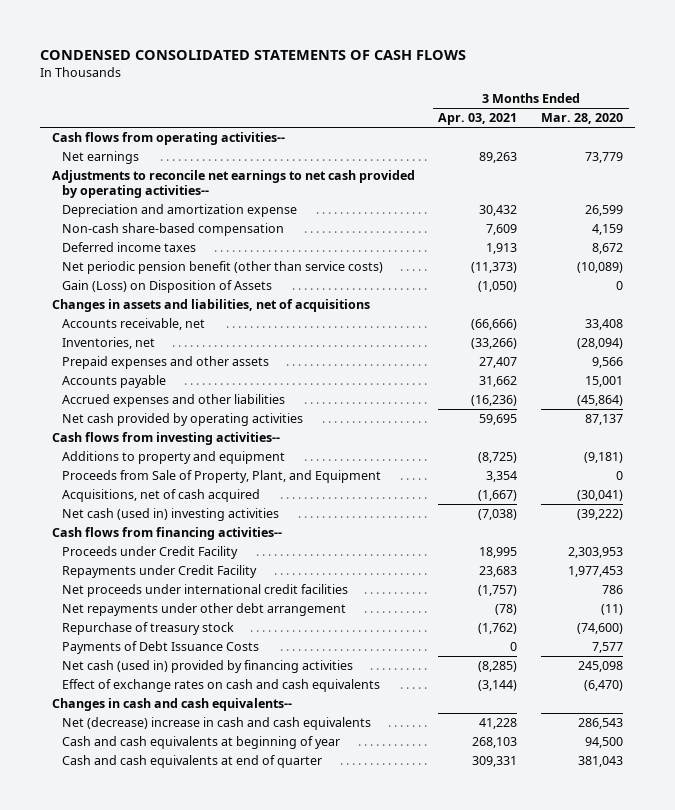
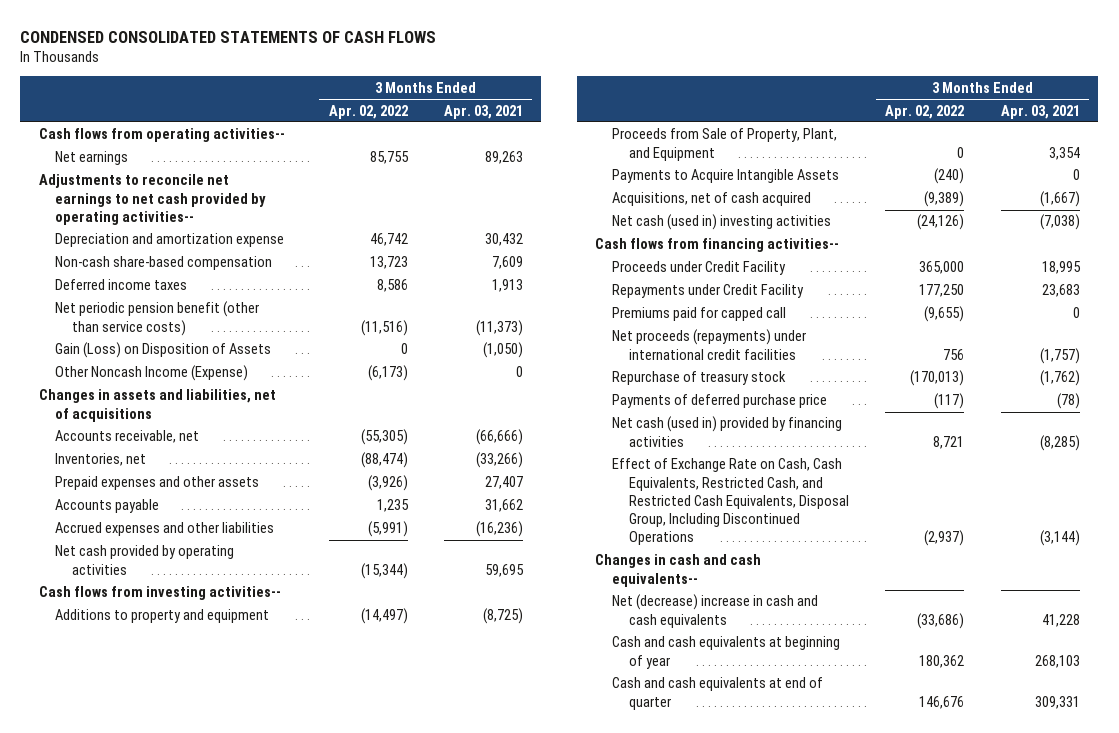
[541,113,624,125] Mar. 28, 2020 -> none
none -> [328,104,408,119] Apr. 02, 2022
none -> [55,365,249,382] Other Noncash Income (Expense)
none -> [612,169,840,184] Payments to Acquire Intangible Assets
[62,603,347,617] Net repayments under other debt arrangement -> none
none -> [612,307,787,322] Premiums paid for capped call
[62,584,349,598] Net proceeds under international credit facilities -> [612,329,807,360] Net proceeds (repayments) under international credit facilities
[62,641,260,655] Payments of Debt Issuance Costs -> none
none -> [612,394,828,409] Payments of deferred purchase price
[62,679,381,693] Effect of exchange rates on cash and cash equivalents -> [612,458,849,546] Effect of Exchange Rate on Cash, Cash Equivalents, Restricted Cash, and Restricted Cash Equivalents, Disposal Group, Including Discontinued Operations

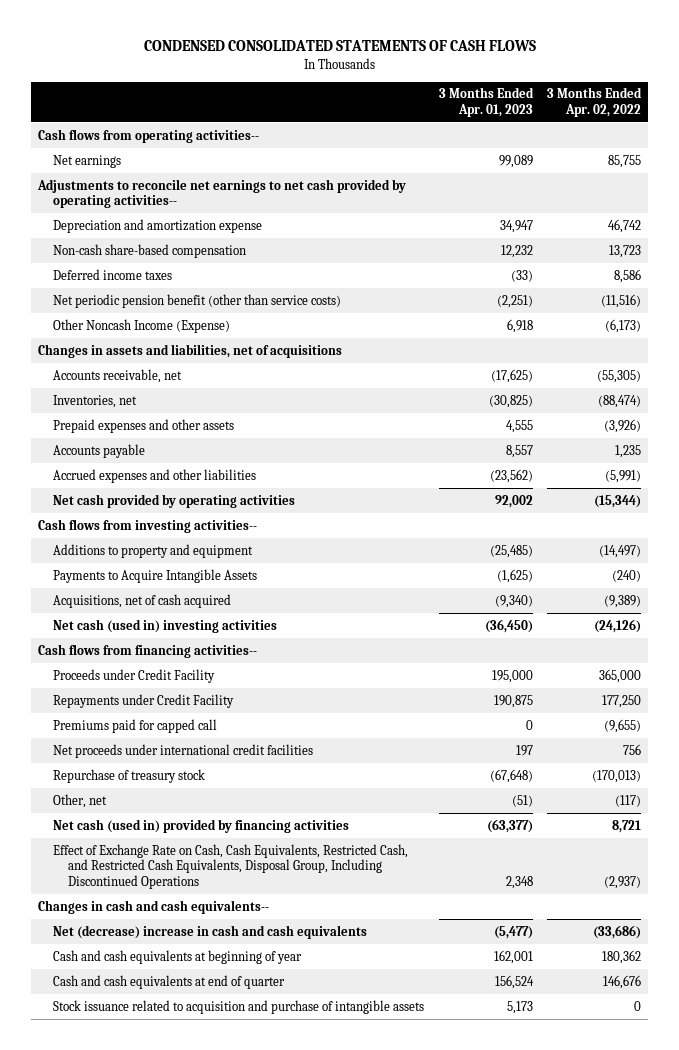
[444,104,524,119] Apr. 03, 2021 -> none
none -> [438,87,534,117] 3 Months Ended Apr. 01, 2023
[55,342,272,359] Gain (Loss) on Disposition of Assets -> none
[612,128,838,161] Proceeds from Sale of Property, Plant, and Equipment -> none
[612,329,807,360] Net proceeds (repayments) under international credit facilities -> [53,743,314,758] Net proceeds under international credit facilities
[612,394,828,409] Payments of deferred purchase price -> [53,793,108,808] Other, net
none -> [53,999,425,1014] Stock issuance related to acquisition and purchase of intangible assets

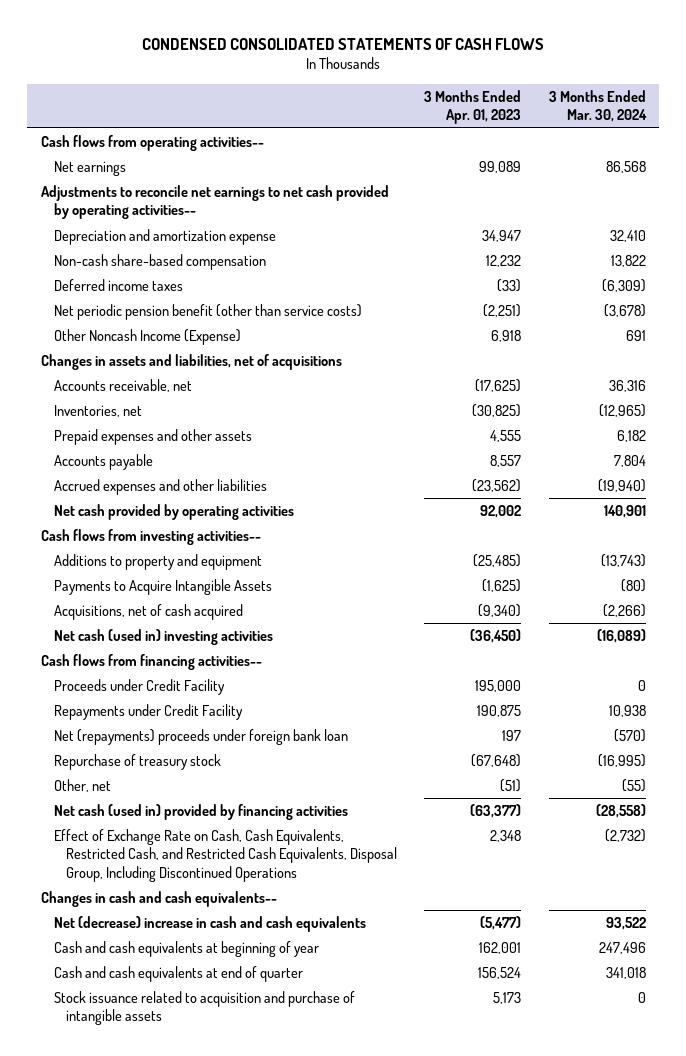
[546,87,642,117] 3 Months Ended Apr. 02, 2022 -> none
none -> [548,89,647,123] 3 Months Ended Mar. 30, 2024
[53,718,218,733] Premiums paid for capped call -> none
[53,743,314,758] Net proceeds under international credit facilities -> [53,728,348,745] Net (repayments) proceeds under foreign bank loan

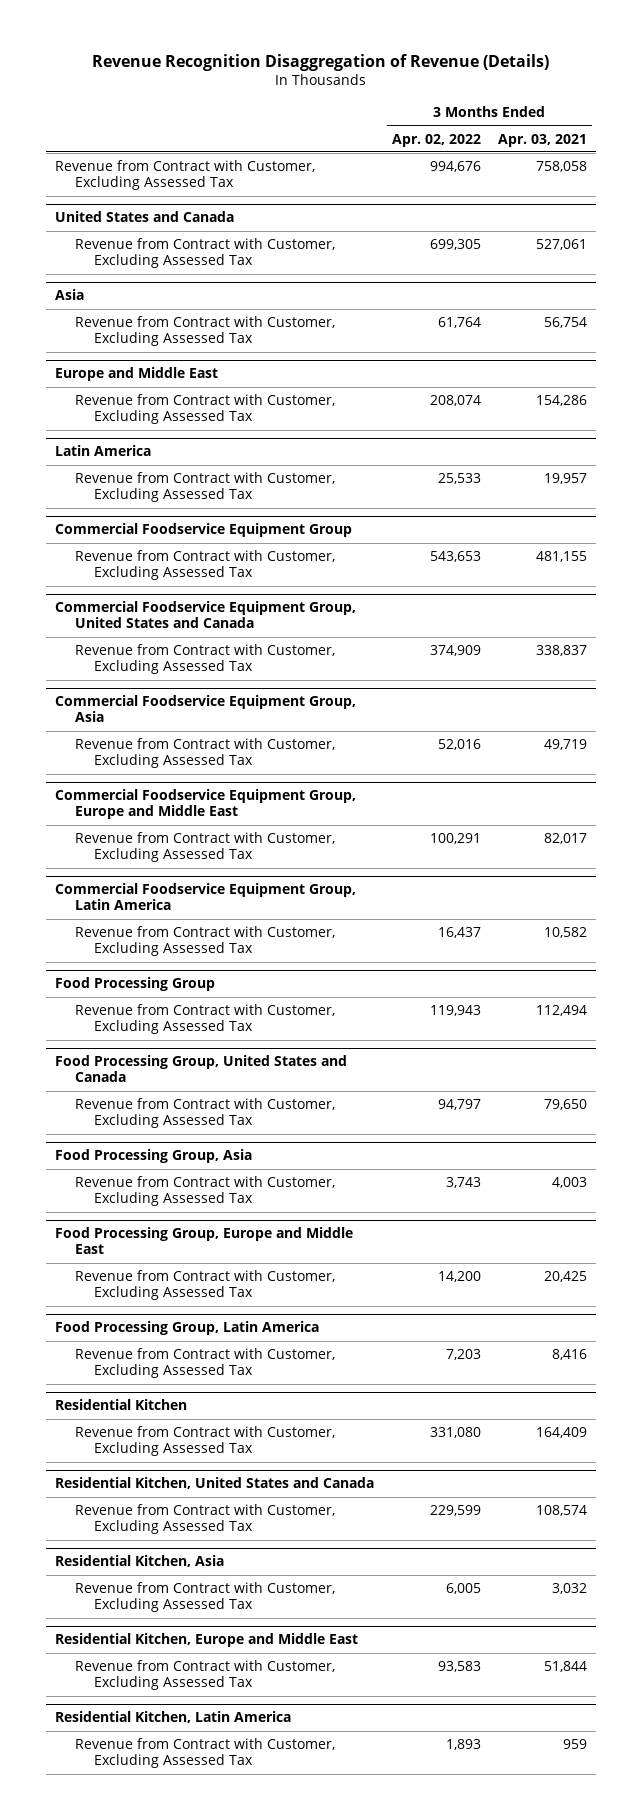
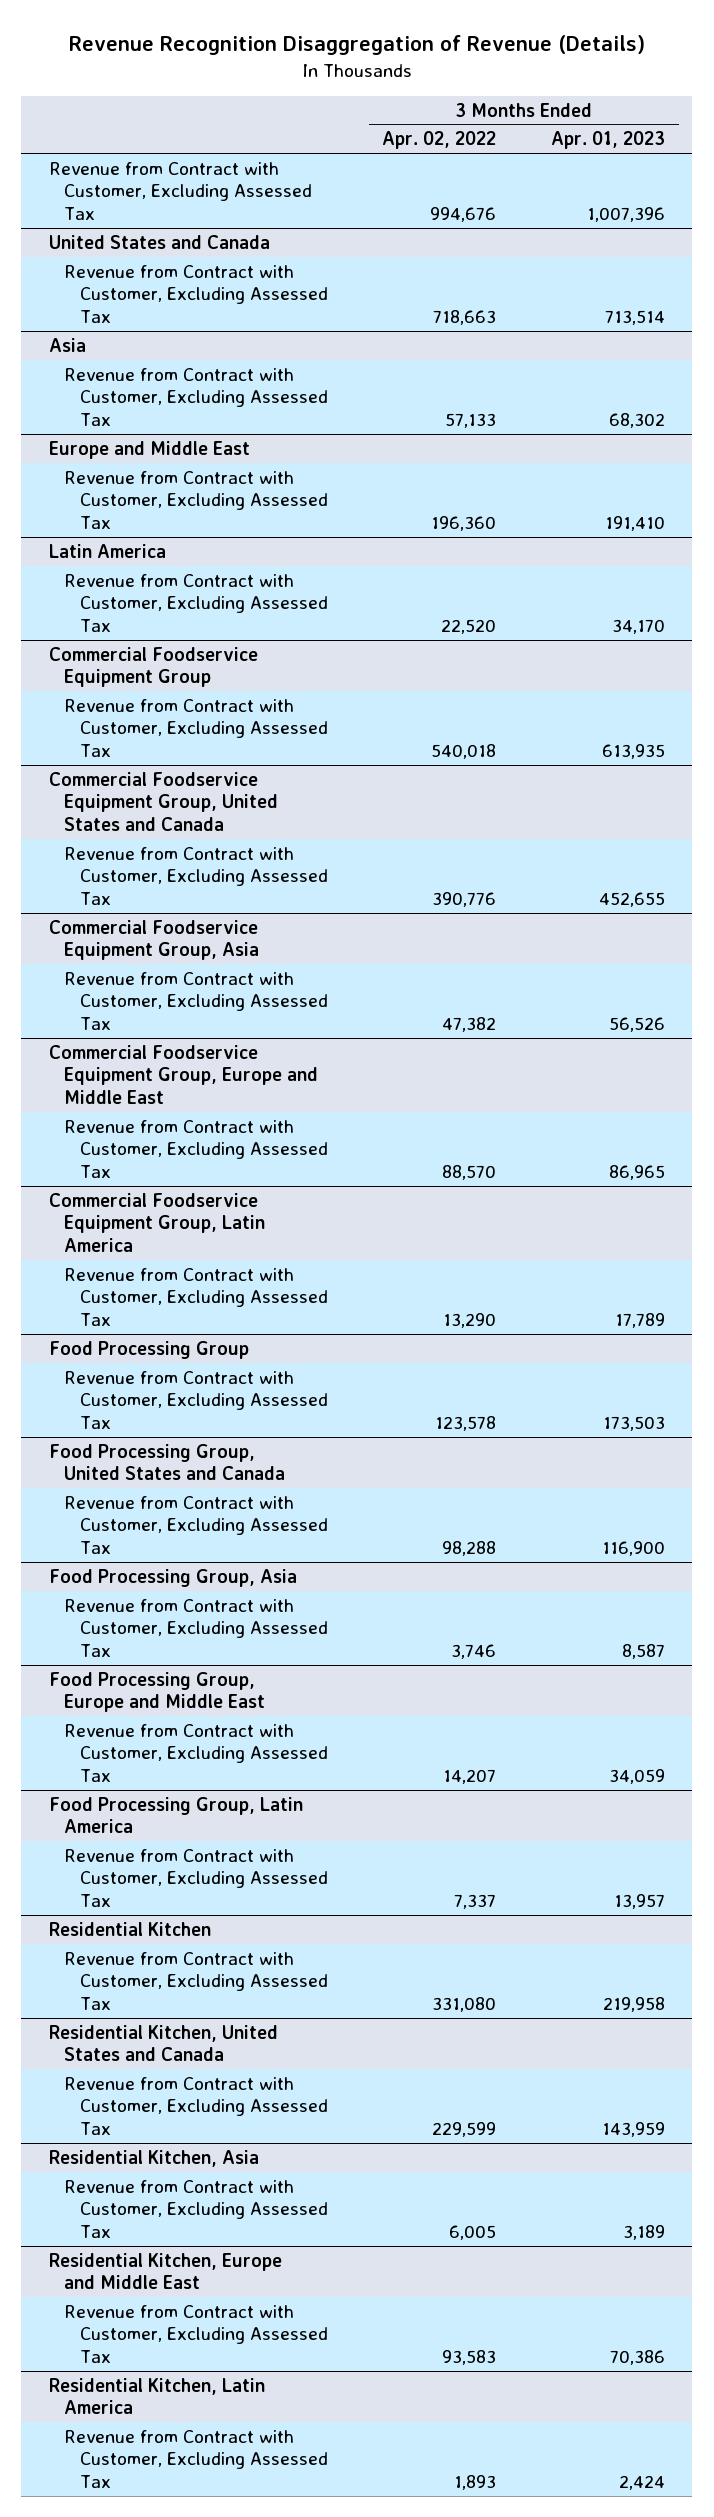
[498,133,588,147] Apr. 03, 2021 -> none
none -> [551,131,666,150] Apr. 01, 2023
[429,239,481,251] 699,305 -> [433,309,497,325] 718,663
[437,317,481,329] 61,764 -> [445,412,497,428] 57,133
[429,395,481,407] 208,074 -> [431,515,497,531] 196,360
[437,473,481,485] 25,533 -> [441,618,497,634] 22,520
[429,551,481,563] 543,653 -> [431,743,497,759] 540,018
[429,645,481,657] 374,909 -> [432,891,497,907] 390,776
[437,739,481,751] 52,016 -> [442,1016,497,1032] 47,382
[429,833,481,845] 100,291 -> [442,1164,497,1180] 88,570
[437,927,481,939] 16,437 -> [443,1312,497,1328] 13,290
[429,1005,481,1017] 119,943 -> [435,1415,497,1431] 123,578
[437,1099,481,1111] 94,797 -> [442,1540,497,1556] 98,288
[445,1177,481,1189] 3,743 -> [451,1643,497,1659] 3,746
[437,1271,481,1283] 14,200 -> [443,1768,497,1784] 14,207
[445,1349,481,1361] 7,203 -> [454,1893,497,1909] 7,337

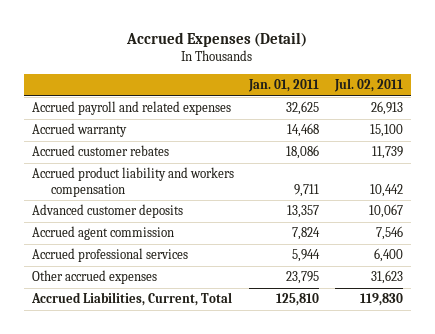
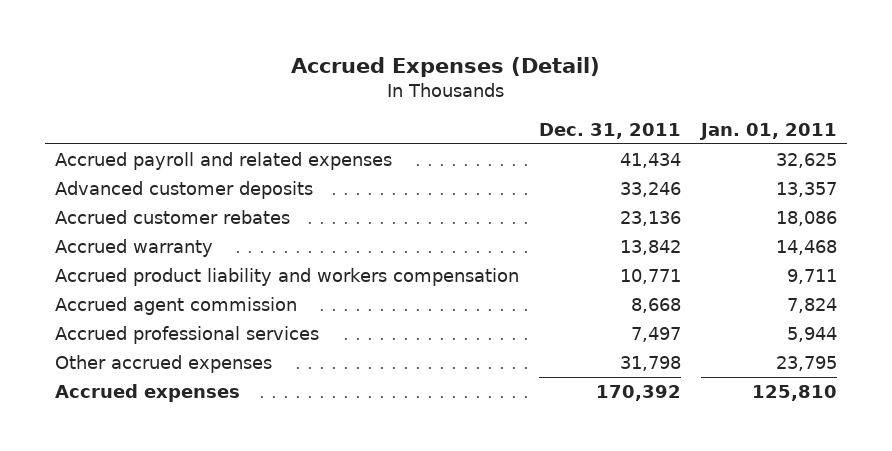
[333,78,403,93] Jul. 02, 2011 -> none
none -> [538,122,681,139] Dec. 31, 2011
[32,204,184,219] Advanced customer deposits -> [54,181,313,200] Advanced customer deposits
[32,123,128,138] Accrued warranty -> [54,239,213,258] Accrued warranty
[31,292,233,307] Accrued Liabilities, Current, Total -> [54,384,240,403] Accrued expenses

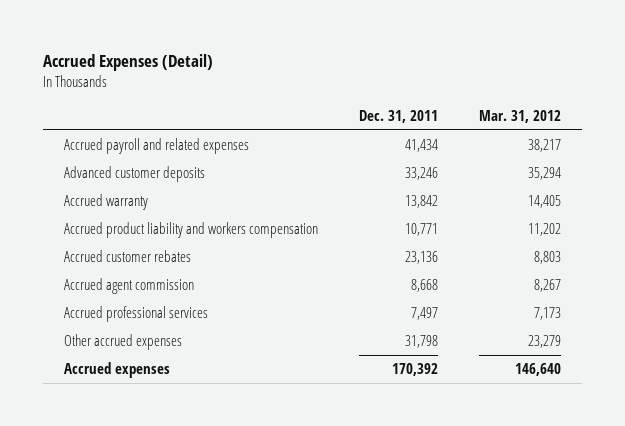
[698,122,837,140] Jan. 01, 2011 -> none
none -> [479,110,562,124] Mar. 31, 2012
[54,210,290,225] Accrued customer rebates -> [64,250,192,263] Accrued customer rebates

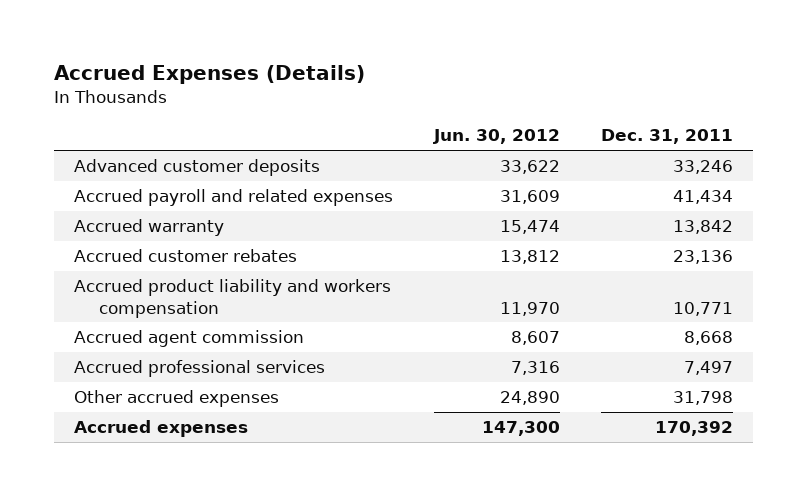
[43,53,214,71] Accrued Expenses (Detail) -> [53,65,365,85] Accrued Expenses (Details)
[479,110,562,124] Mar. 31, 2012 -> none
none -> [432,129,560,145] Jun. 30, 2012
[64,138,250,155] Accrued payroll and related expenses -> [74,189,394,207] Accrued payroll and related expenses
[64,222,319,239] Accrued product liability and workers compensation -> [74,279,392,318] Accrued product liability and workers compensation

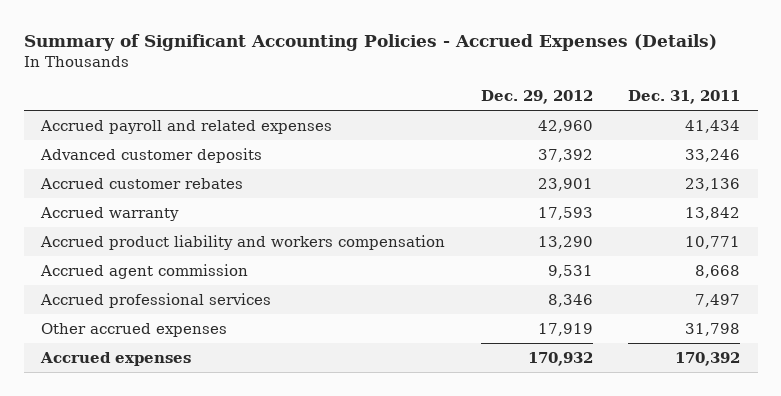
[53,65,365,85] Accrued Expenses (Details) -> [23,33,717,51] Summary of Significant Accounting Policies - Accrued Expenses (Details)
[432,129,560,145] Jun. 30, 2012 -> none
none -> [480,90,593,105] Dec. 29, 2012
[74,159,321,177] Advanced customer deposits -> [40,147,263,163] Advanced customer deposits
[74,219,225,237] Accrued warranty -> [40,206,180,221] Accrued warranty

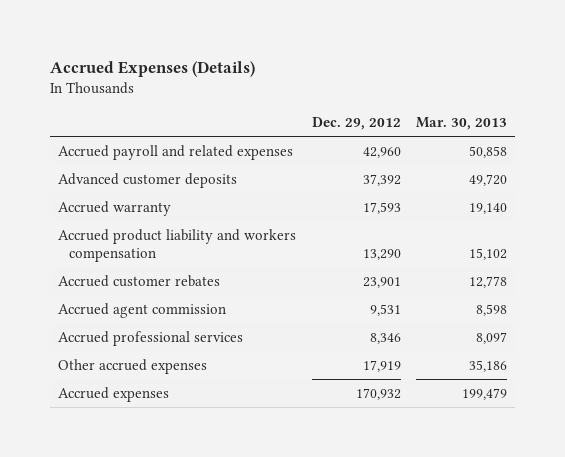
[23,33,717,51] Summary of Significant Accounting Policies - Accrued Expenses (Details) -> [50,61,256,78] Accrued Expenses (Details)
[627,90,740,105] Dec. 31, 2011 -> none
none -> [416,116,508,130] Mar. 30, 2013
[40,177,244,189] Accrued customer rebates -> [57,274,220,287] Accrued customer rebates

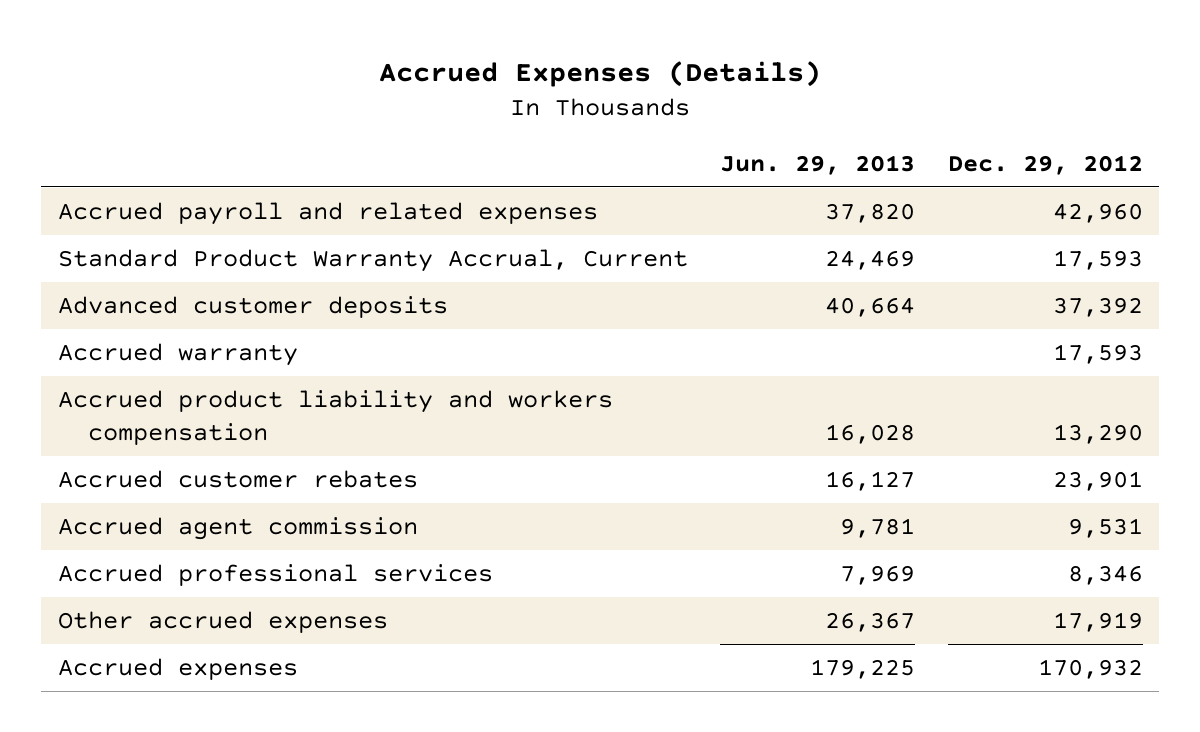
[416,116,508,130] Mar. 30, 2013 -> none
none -> [720,154,916,175] Jun. 29, 2013
none -> [57,248,688,272] Standard Product Warranty Accrual, Current

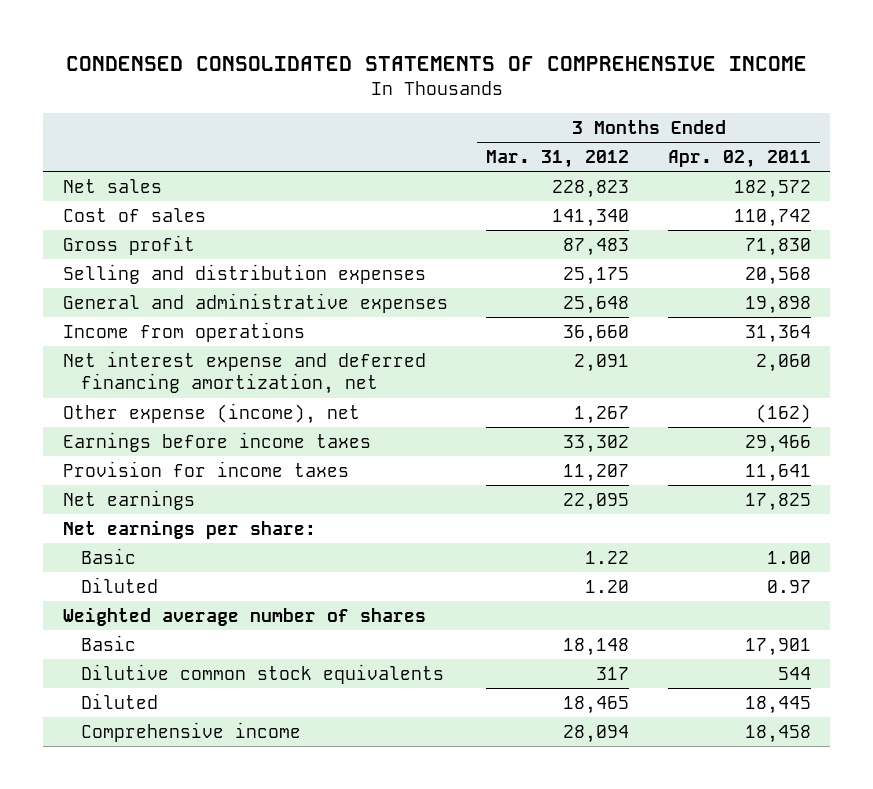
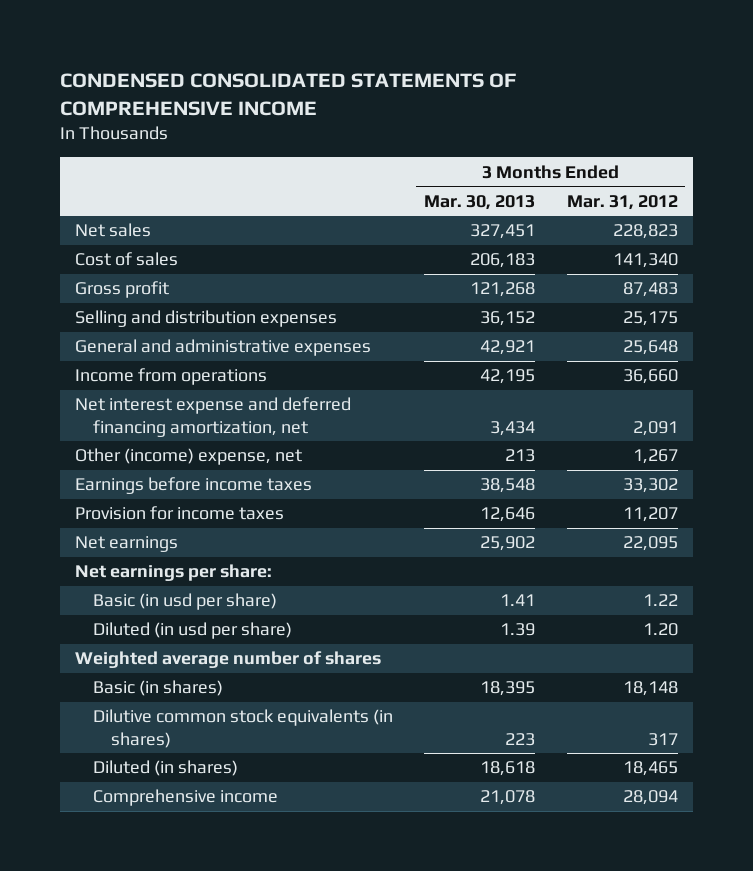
[667,149,811,168] Apr. 02, 2011 -> none
none -> [424,194,536,210] Mar. 30, 2013
[62,402,360,424] Other expense (income), net -> [75,448,303,466] Other (income) expense, net
[81,547,137,564] Basic -> [92,593,277,611] Basic (in usd per share)
[81,576,159,593] Diluted -> [92,622,292,640] Diluted (in usd per share)
[81,634,137,651] Basic -> [92,680,223,697] Basic (in shares)
[81,663,445,684] Dilutive common stock equivalents -> [92,709,393,748] Dilutive common stock equivalents (in shares)
[81,692,159,709] Diluted -> [92,760,238,777] Diluted (in shares)

